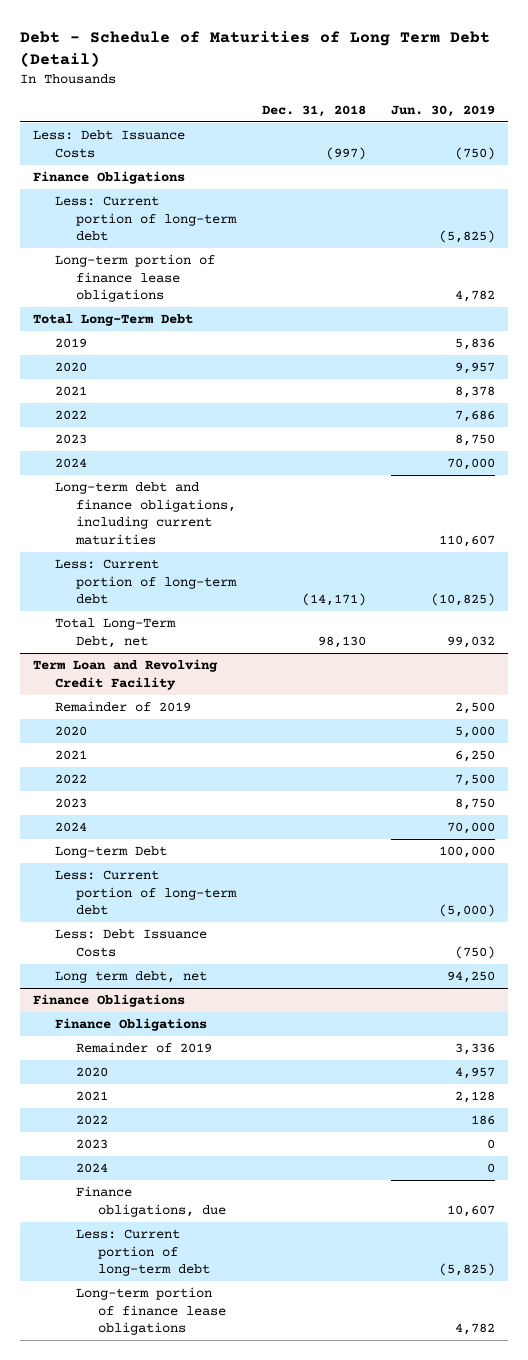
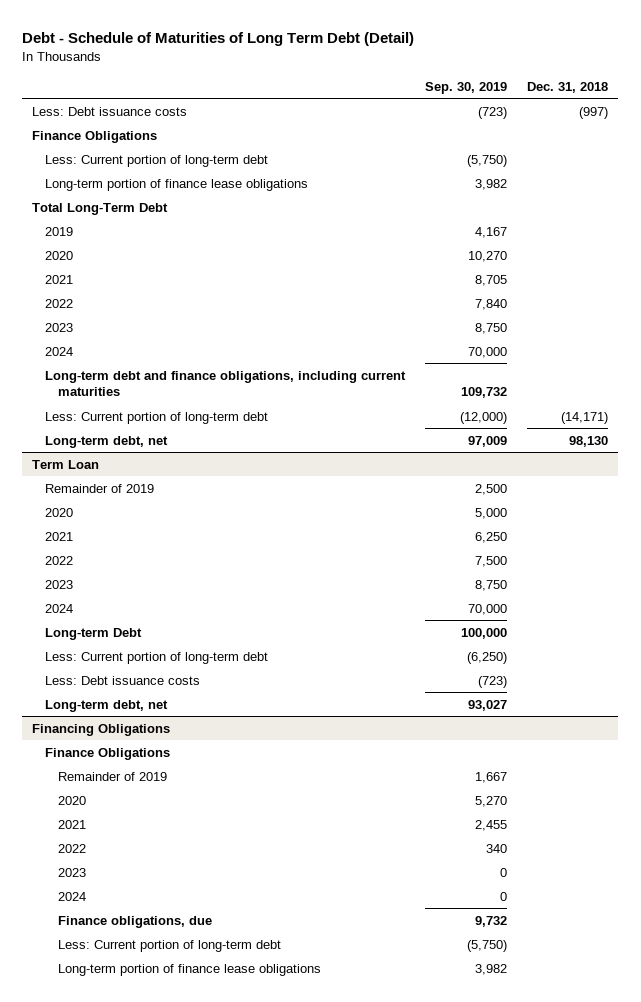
[391,104,496,117] Jun. 30, 2019 -> none
none -> [425,81,508,94] Sep. 30, 2019
[32,130,185,158] Less: Debt Issuance Costs -> [32,106,188,116] Less: Debt issuance costs
[54,618,176,648] Total Long-Term Debt, net -> [45,435,169,448] Long-term debt, net
[32,659,218,690] Term Loan and Revolving Credit Facility -> [32,459,100,469] Term Loan
[54,929,207,957] Less: Debt Issuance Costs -> [45,675,201,685] Less: Debt issuance costs
[54,971,207,984] Long term debt, net -> [45,699,169,712] Long-term debt, net
[32,994,185,1008] Finance Obligations -> [32,723,171,736] Financing Obligations

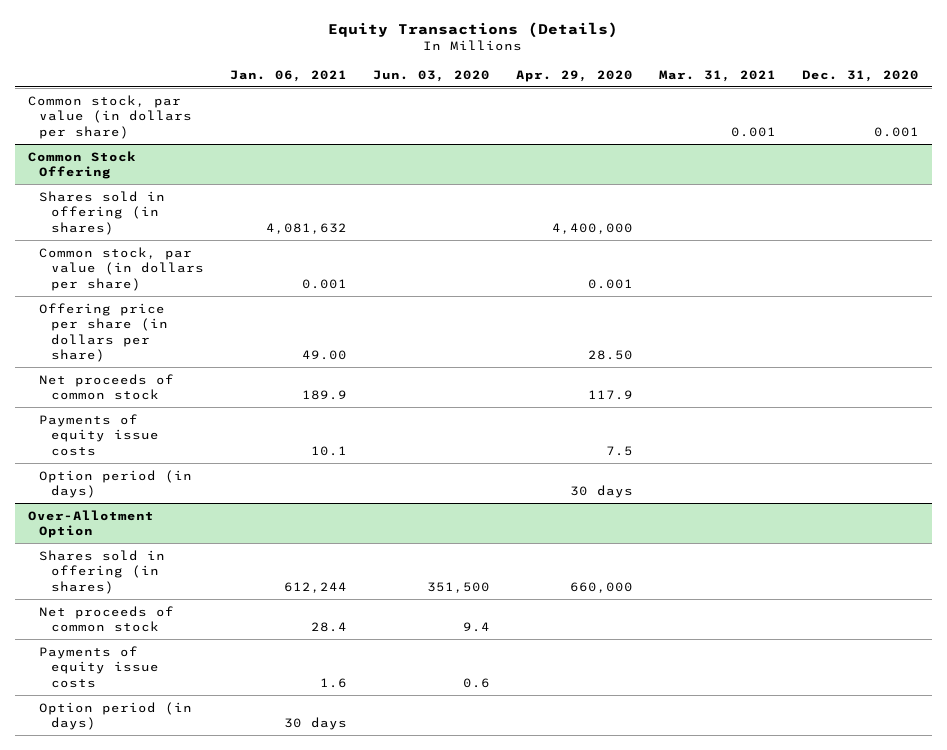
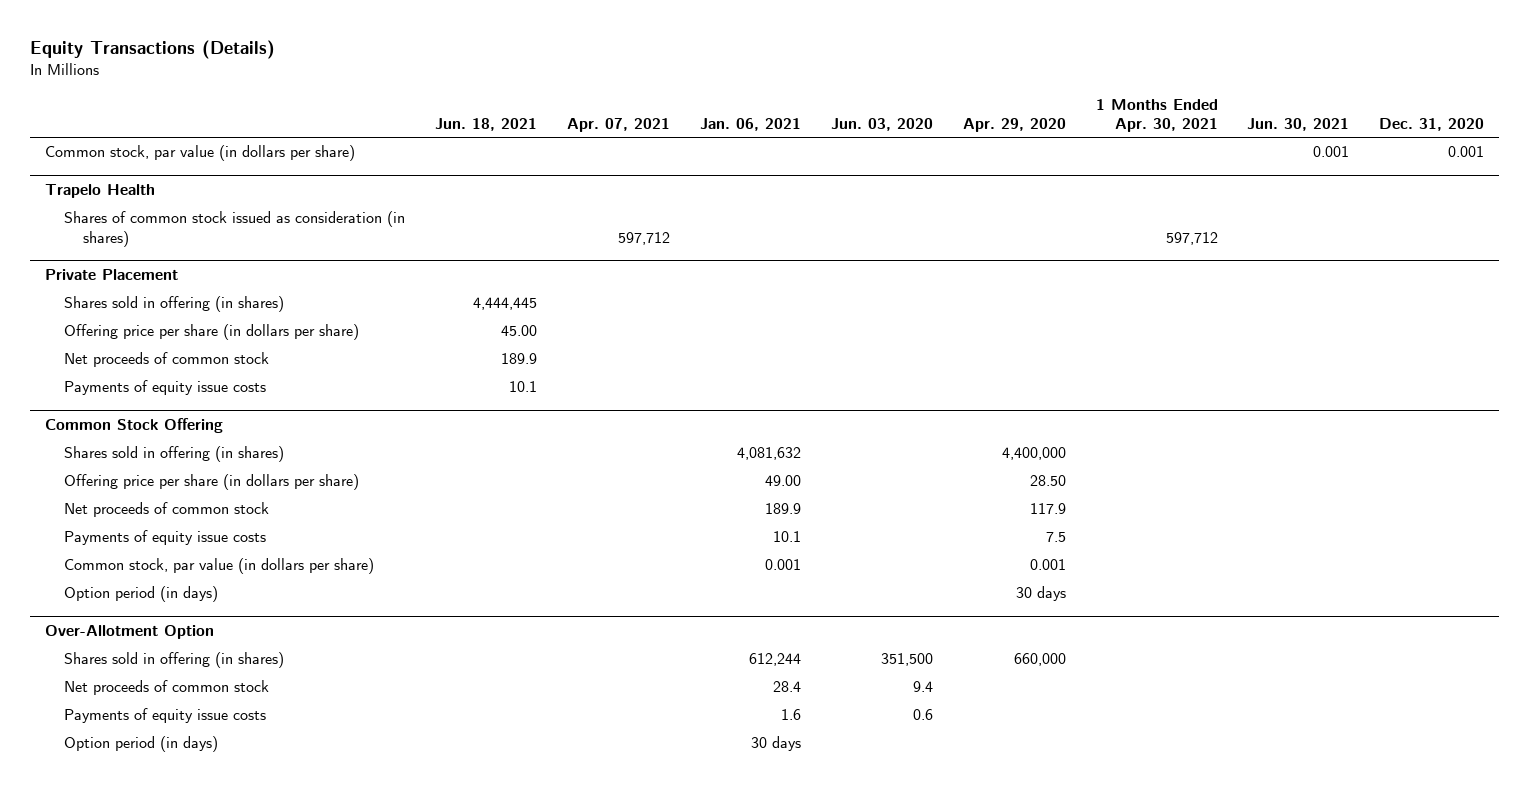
[658,69,776,82] Mar. 31, 2021 -> none
none -> [434,117,537,131] Jun. 18, 2021
none -> [566,117,670,132] Apr. 07, 2021
none -> [1095,98,1218,132] 1 Months Ended Apr. 30, 2021
none -> [1247,117,1350,131] Jun. 30, 2021
none -> [44,183,155,198] Trapelo Health
none -> [63,211,405,247] Shares of common stock issued as consideration (in shares)
none -> [44,268,178,280] Private Placement
none -> [63,296,284,313] Shares sold in offering (in shares)
none -> [63,324,359,341] Offering price per share (in dollars per share)
none -> [63,352,269,368] Net proceeds of common stock
none -> [63,380,266,396] Payments of equity issue costs
[39,246,204,291] Common stock, par value (in dollars per share) -> [63,558,374,575] Common stock, par value (in dollars per share)

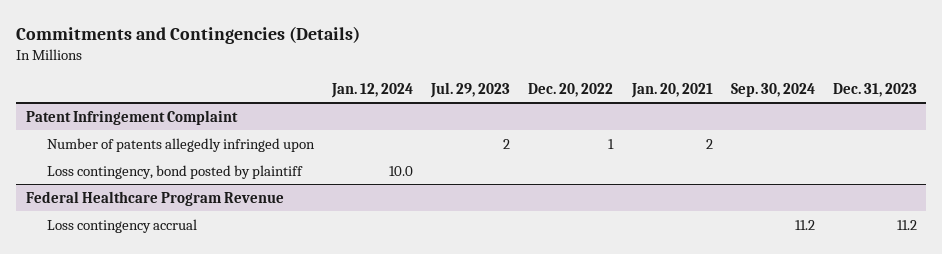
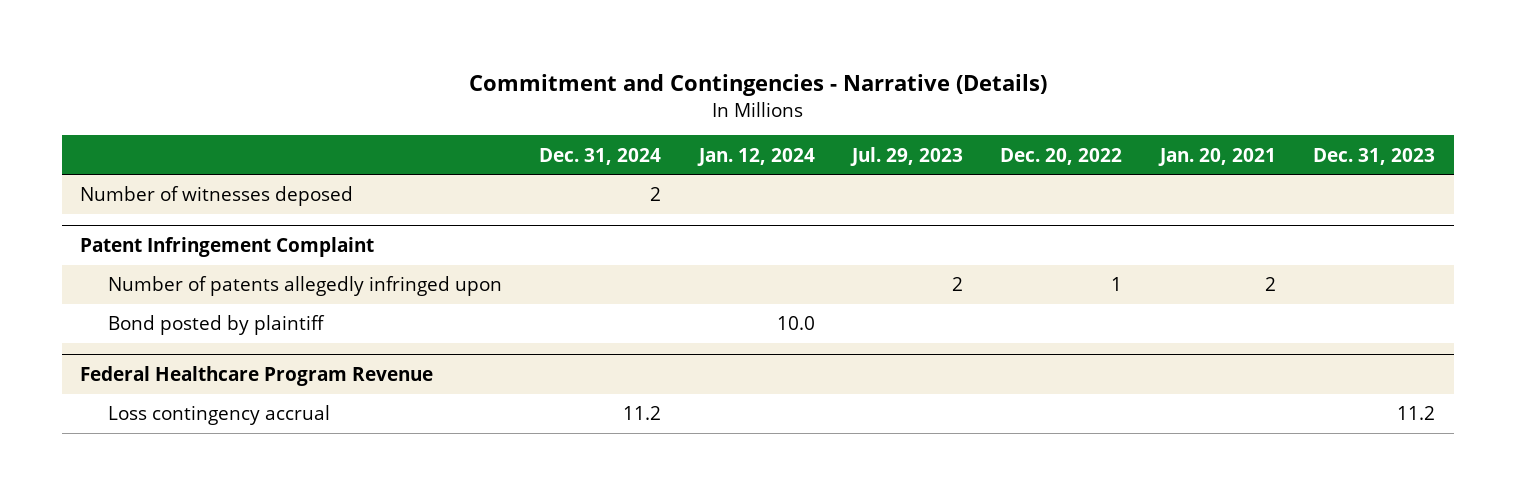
[16,25,361,44] Commitments and Contingencies (Details) -> [468,74,1047,97] Commitment and Contingencies - Narrative (Details)
[730,82,815,97] Sep. 30, 2024 -> none
none -> [539,147,662,165] Dec. 31, 2024
none -> [80,186,354,207] Number of witnesses deposed
[47,164,304,179] Loss contingency, bond posted by plaintiff -> [107,315,325,336] Bond posted by plaintiff

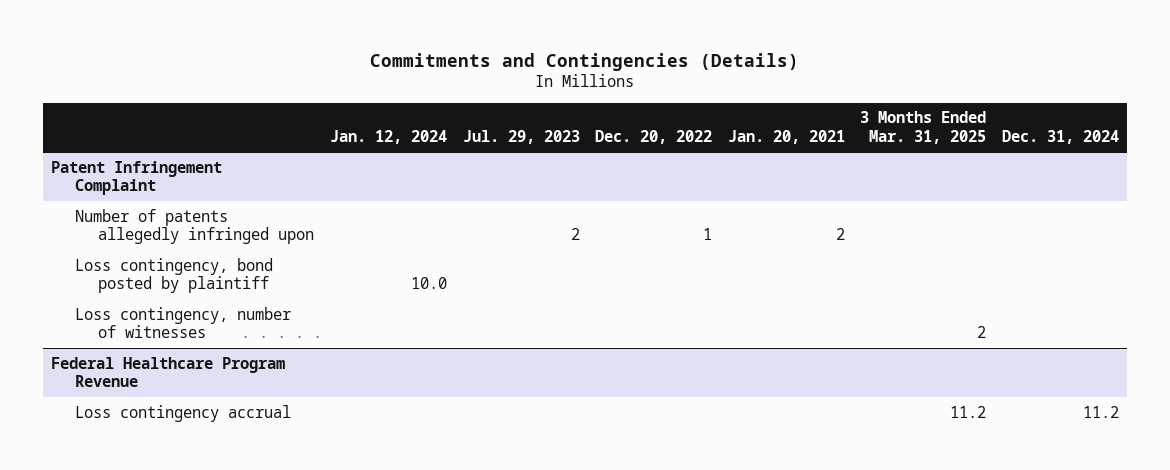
[468,74,1047,97] Commitment and Contingencies - Narrative (Details) -> [369,52,799,71] Commitments and Contingencies (Details)
[1312,147,1435,165] Dec. 31, 2023 -> none
none -> [860,111,987,144] 3 Months Ended Mar. 31, 2025
[80,186,354,207] Number of witnesses deposed -> none
[107,315,325,336] Bond posted by plaintiff -> [74,257,273,294] Loss contingency, bond posted by plaintiff
none -> [74,306,291,339] Loss contingency, number of witnesses

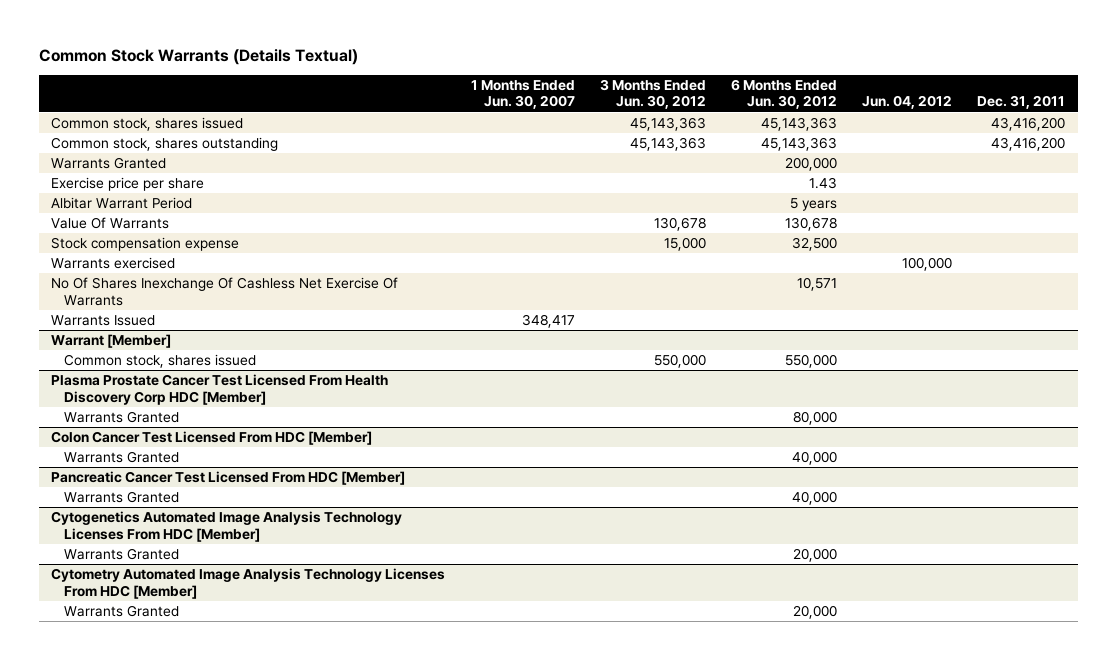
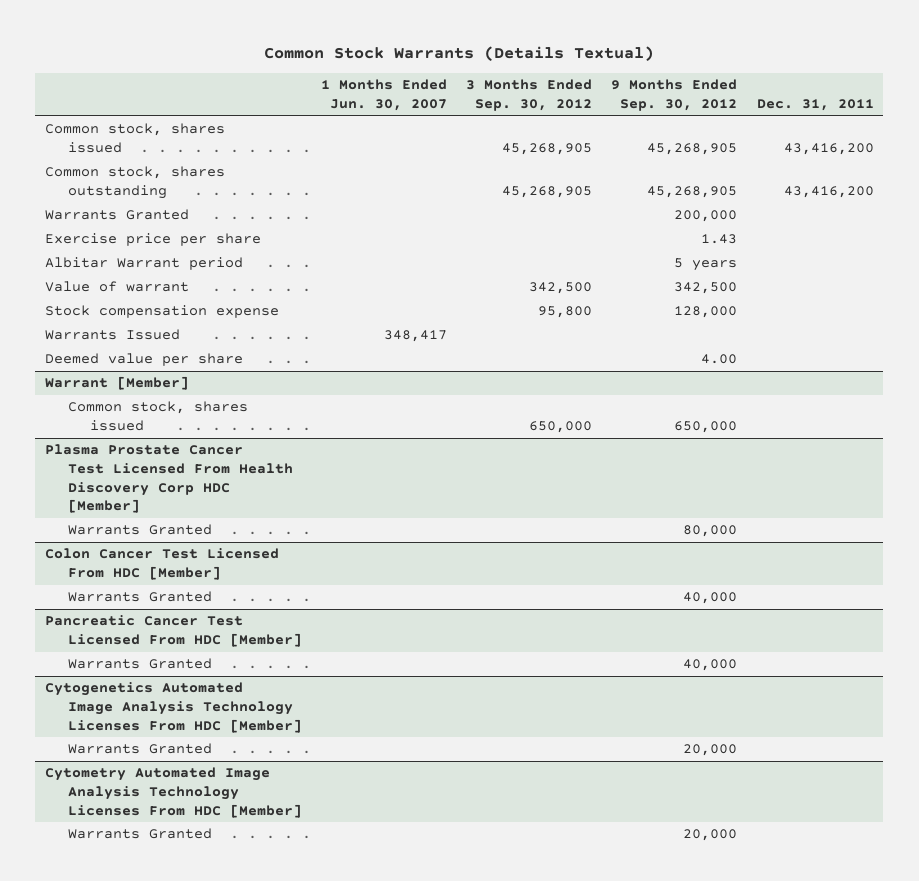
[599,79,706,110] 3 Months Ended Jun. 30, 2012 -> none
[731,79,838,110] 6 Months Ended Jun. 30, 2012 -> none
[862,95,953,110] Jun. 04, 2012 -> none
none -> [466,79,593,112] 3 Months Ended Sep. 30, 2012
none -> [611,79,738,112] 9 Months Ended Sep. 30, 2012
[51,197,193,210] Albitar Warrant Period -> [45,257,244,271] Albitar Warrant period
[51,217,170,230] Value Of Warrants -> [45,281,190,293] Value of warrant
[51,257,176,270] Warrants exercised -> none
[51,277,399,306] No Of Shares Inexchange Of Cashless Net Exercise Of Warrants -> none
none -> [45,353,244,367] Deemed value per share

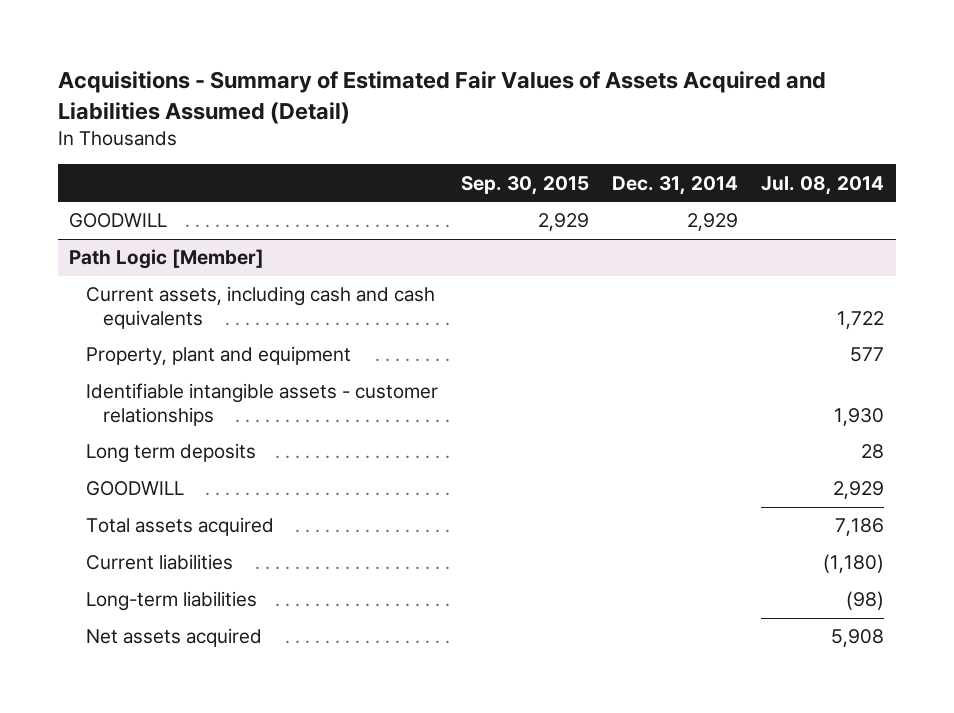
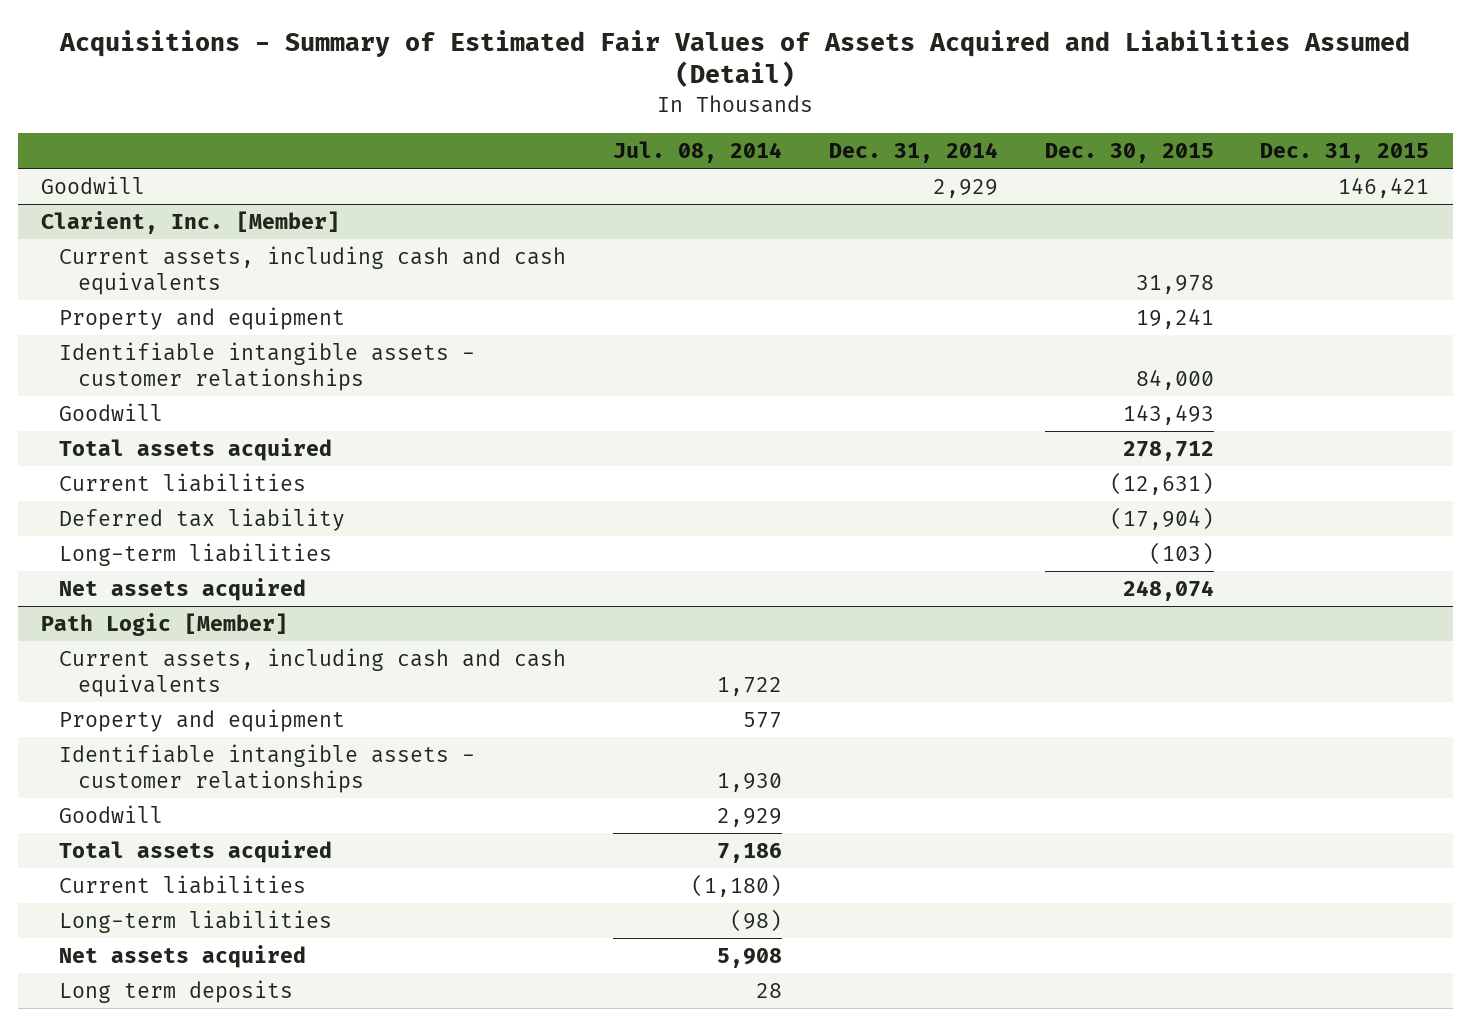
[461,175,590,195] Sep. 30, 2015 -> none
none -> [1044,143,1214,164] Dec. 30, 2015
none -> [1260,143,1430,164] Dec. 31, 2015
[69,213,168,229] GOODWILL -> [40,175,145,194] Goodwill
none -> [40,210,340,234] Clarient, Inc. [Member]
none -> [59,245,567,295] Current assets, including cash and cash equivalents
none -> [59,306,346,330] Property and equipment
none -> [59,341,476,391] Identifiable intangible assets - customer relationships
none -> [59,402,164,421] Goodwill
none -> [59,437,333,461] Total assets acquired
none -> [59,472,307,492] Current liabilities
none -> [59,507,346,531] Deferred tax liability
none -> [59,542,333,566] Long-term liabilities
none -> [59,577,307,601] Net assets acquired
[86,346,352,366] Property, plant and equipment -> [59,708,346,732] Property and equipment
[86,481,185,497] GOODWILL -> [59,804,164,823] Goodwill
[86,443,257,464] Long term deposits -> [59,979,294,1003] Long term deposits

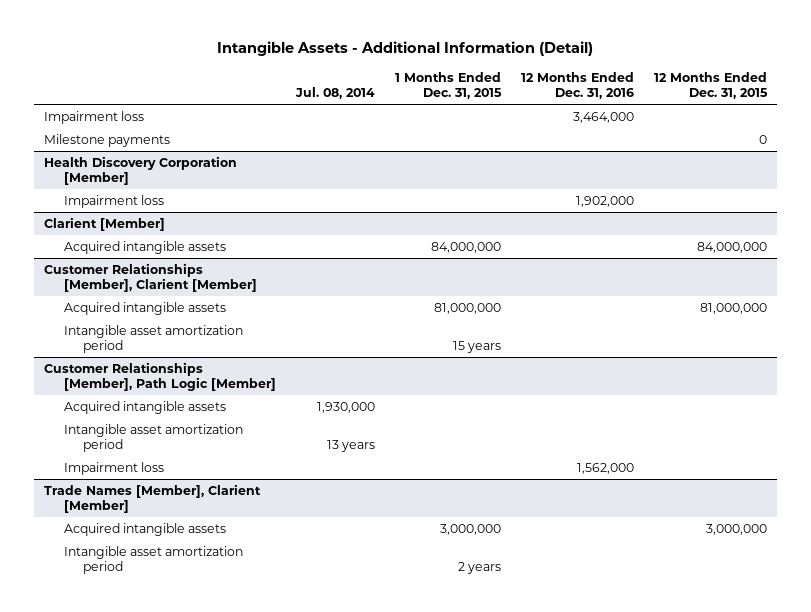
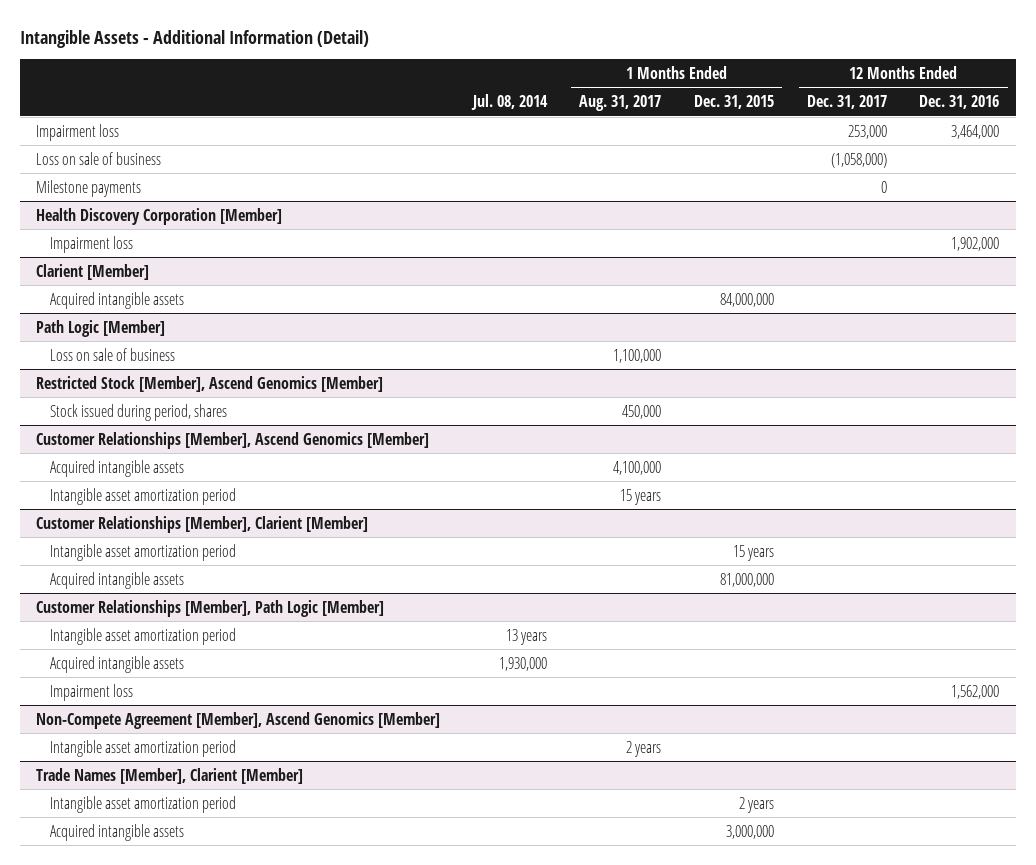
[654,71,769,100] 12 Months Ended Dec. 31, 2015 -> none
none -> [579,95,662,112] Aug. 31, 2017
none -> [806,95,887,110] Dec. 31, 2017
none -> [36,151,162,165] Loss on sale of business
none -> [36,319,166,337] Path Logic [Member]
none -> [50,347,176,361] Loss on sale of business
none -> [36,375,384,392] Restricted Stock [Member], Ascend Genomics [Member]
none -> [50,403,228,421] Stock issued during period, shares
none -> [36,431,430,449] Customer Relationships [Member], Ascend Genomics [Member]
none -> [50,459,185,477] Acquired intangible assets
none -> [50,487,237,505] Intangible asset amortization period
[63,301,226,315] Acquired intangible assets -> [50,571,185,589] Acquired intangible assets
[63,400,226,414] Acquired intangible assets -> [50,655,185,673] Acquired intangible assets
none -> [36,711,441,729] Non-Compete Agreement [Member], Ascend Genomics [Member]
none -> [50,739,237,757] Intangible asset amortization period
[63,522,226,536] Acquired intangible assets -> [50,823,185,841] Acquired intangible assets

